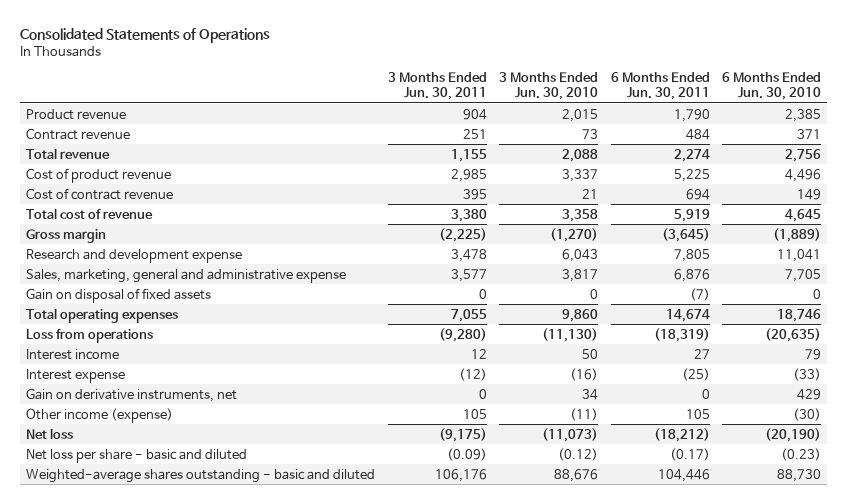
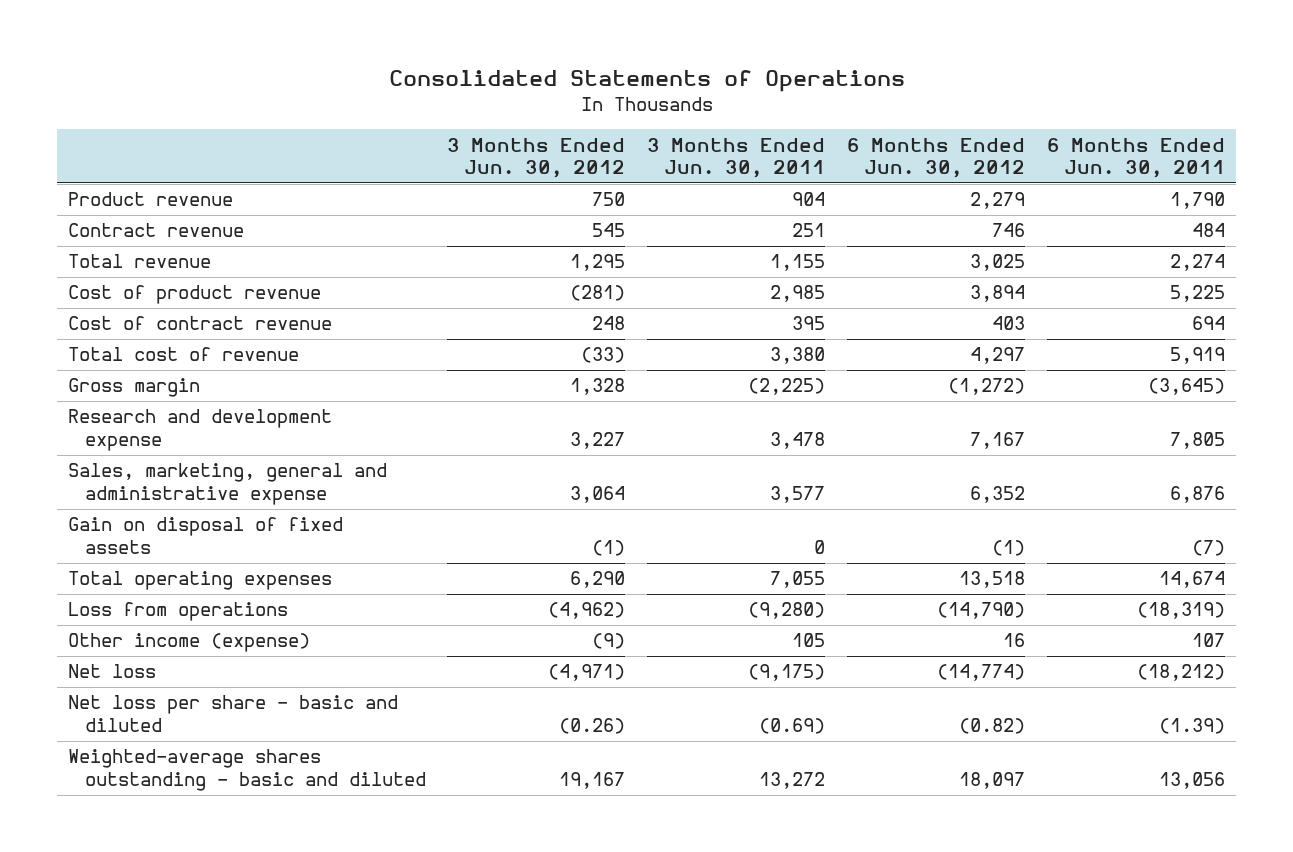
[499,72,599,101] 3 Months Ended Jun. 30, 2010 -> none
[721,72,821,101] 6 Months Ended Jun. 30, 2010 -> none
none -> [447,137,626,179] 3 Months Ended Jun. 30, 2012
none -> [847,137,1026,179] 6 Months Ended Jun. 30, 2012
[26,348,120,360] Interest income -> none
[26,368,126,383] Interest expense -> none
[26,387,238,402] Gain on derivative instruments, net -> none
[685,408,710,419] 105 -> [1191,633,1225,648] 107
[446,447,487,461] (0.09) -> [759,718,826,735] (0.69)
[669,447,710,461] (0.17) -> [1158,718,1225,735] (1.39)
[434,468,487,482] 106,176 -> [759,772,826,790] 13,272
[657,468,710,482] 104,446 -> [1158,772,1225,790] 13,056

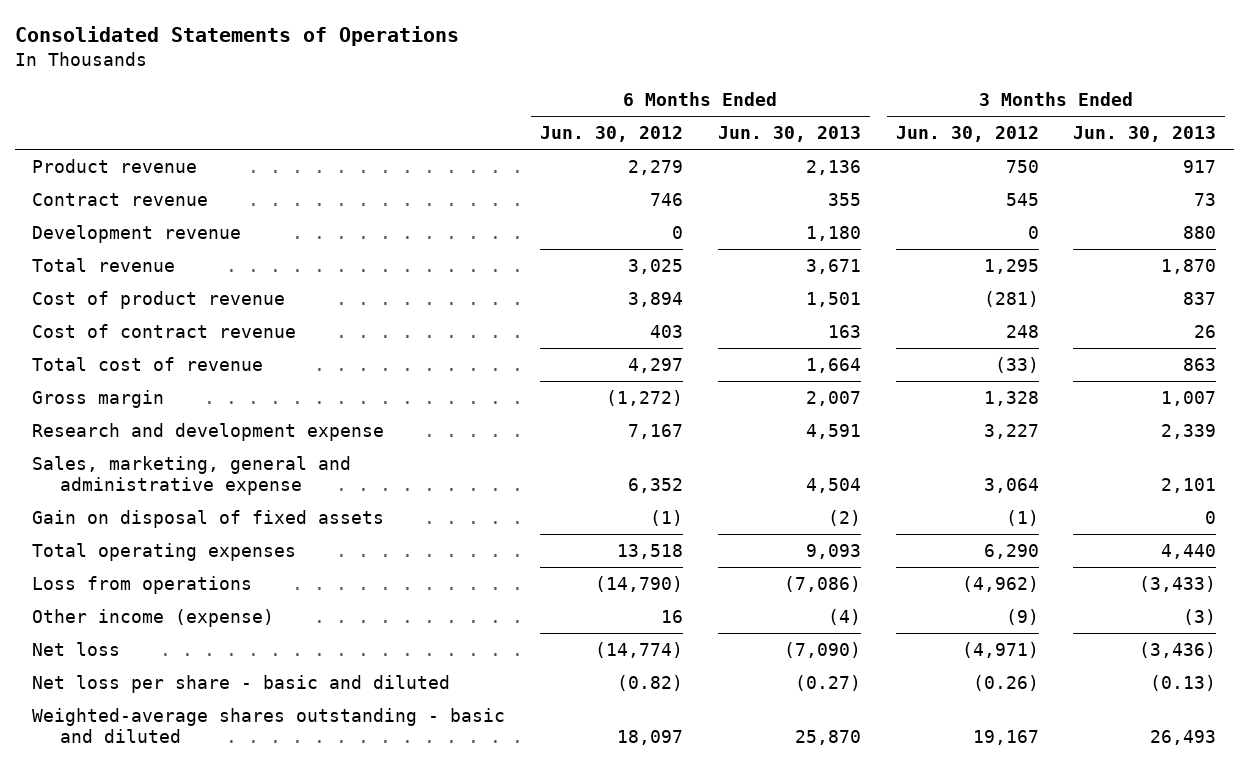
[647,137,826,179] 3 Months Ended Jun. 30, 2011 -> none
[1046,137,1225,179] 6 Months Ended Jun. 30, 2011 -> none
none -> [717,126,861,143] Jun. 30, 2013
none -> [1073,126,1217,143] Jun. 30, 2013
none -> [32,224,242,243] Development revenue

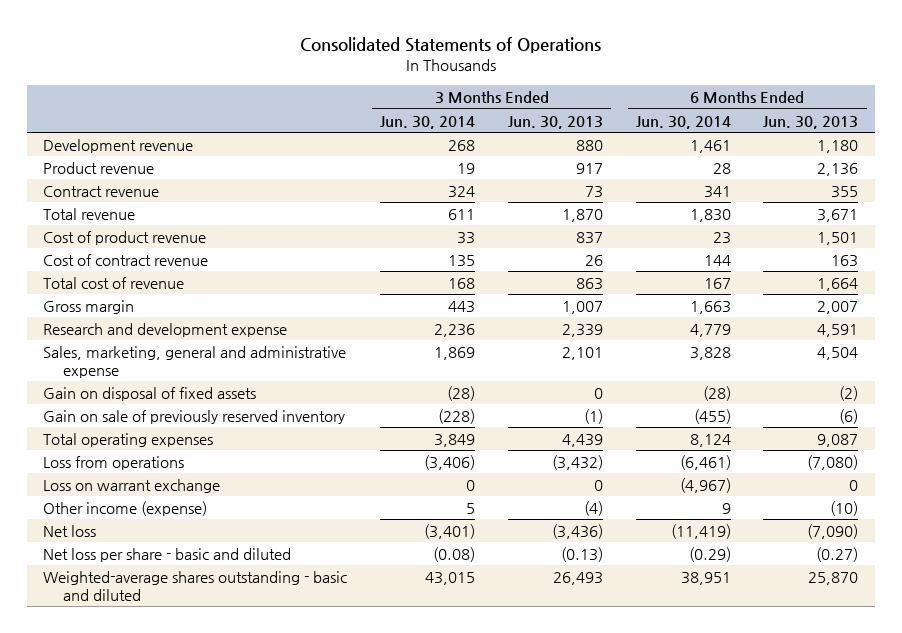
[540,126,684,143] Jun. 30, 2012 -> none
[895,126,1039,143] Jun. 30, 2012 -> none
none -> [380,115,476,129] Jun. 30, 2014
none -> [635,115,731,129] Jun. 30, 2014
[32,224,242,243] Development revenue -> [43,138,194,153] Development revenue
none -> [43,409,346,424] Gain on sale of previously reserved inventory
[805,543,861,559] 9,093 -> [817,433,859,447] 9,087
[1161,543,1217,559] 4,440 -> [561,433,603,447] 4,439
[783,575,861,592] (7,086) -> [807,454,859,470] (7,080)
[1139,575,1217,592] (3,433) -> [551,454,603,470] (3,432)
none -> [43,478,221,493] Loss on warrant exchange
[827,608,861,625] (4) -> [830,500,859,516] (10)
[1183,608,1217,625] (3) -> [583,500,603,516] (4)

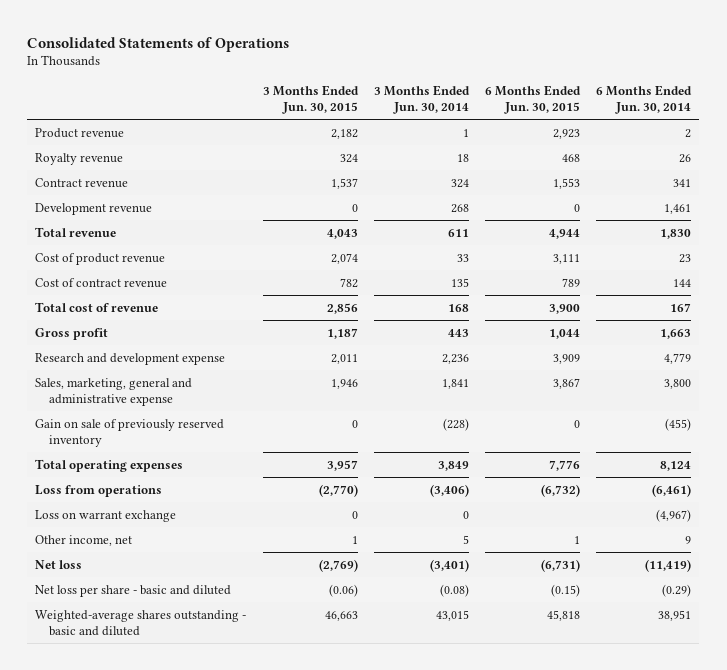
[507,115,603,129] Jun. 30, 2013 -> none
[763,115,859,129] Jun. 30, 2013 -> none
none -> [262,84,359,114] 3 Months Ended Jun. 30, 2015
none -> [485,84,582,114] 6 Months Ended Jun. 30, 2015
[457,162,476,174] 19 -> [462,128,469,137] 1
[712,162,731,174] 28 -> [685,128,692,138] 2
none -> [35,152,124,165] Royalty revenue
[43,138,194,153] Development revenue -> [35,202,153,215] Development revenue
[43,299,135,314] Gross margin -> [35,327,109,340] Gross profit
[43,386,257,401] Gain on disposal of fixed assets -> none
[434,346,476,360] 1,869 -> [441,378,469,389] 1,841
[689,346,731,360] 3,828 -> [664,378,692,389] 3,800
[43,500,208,516] Other income (expense) -> [35,534,133,546] Other income, net

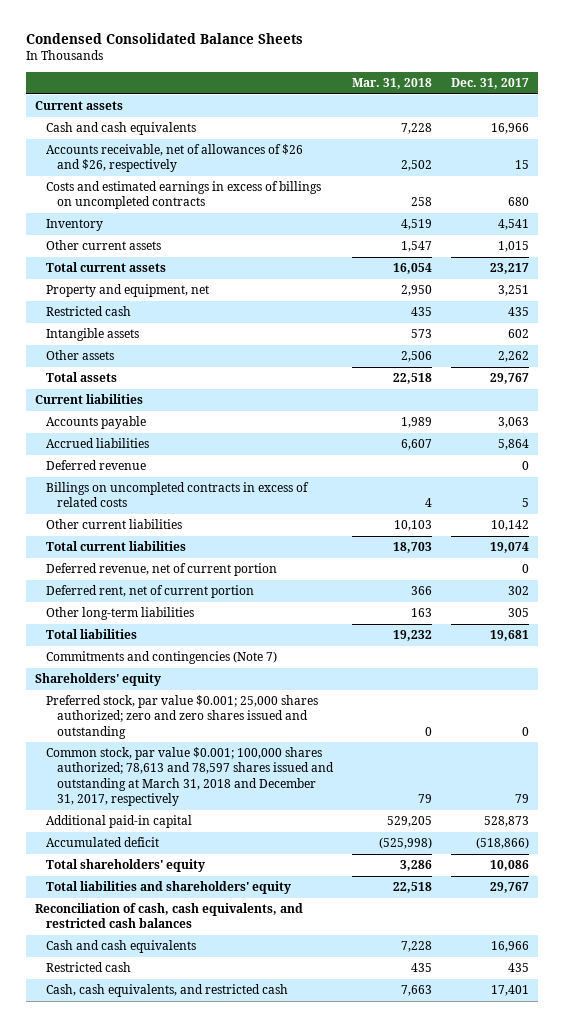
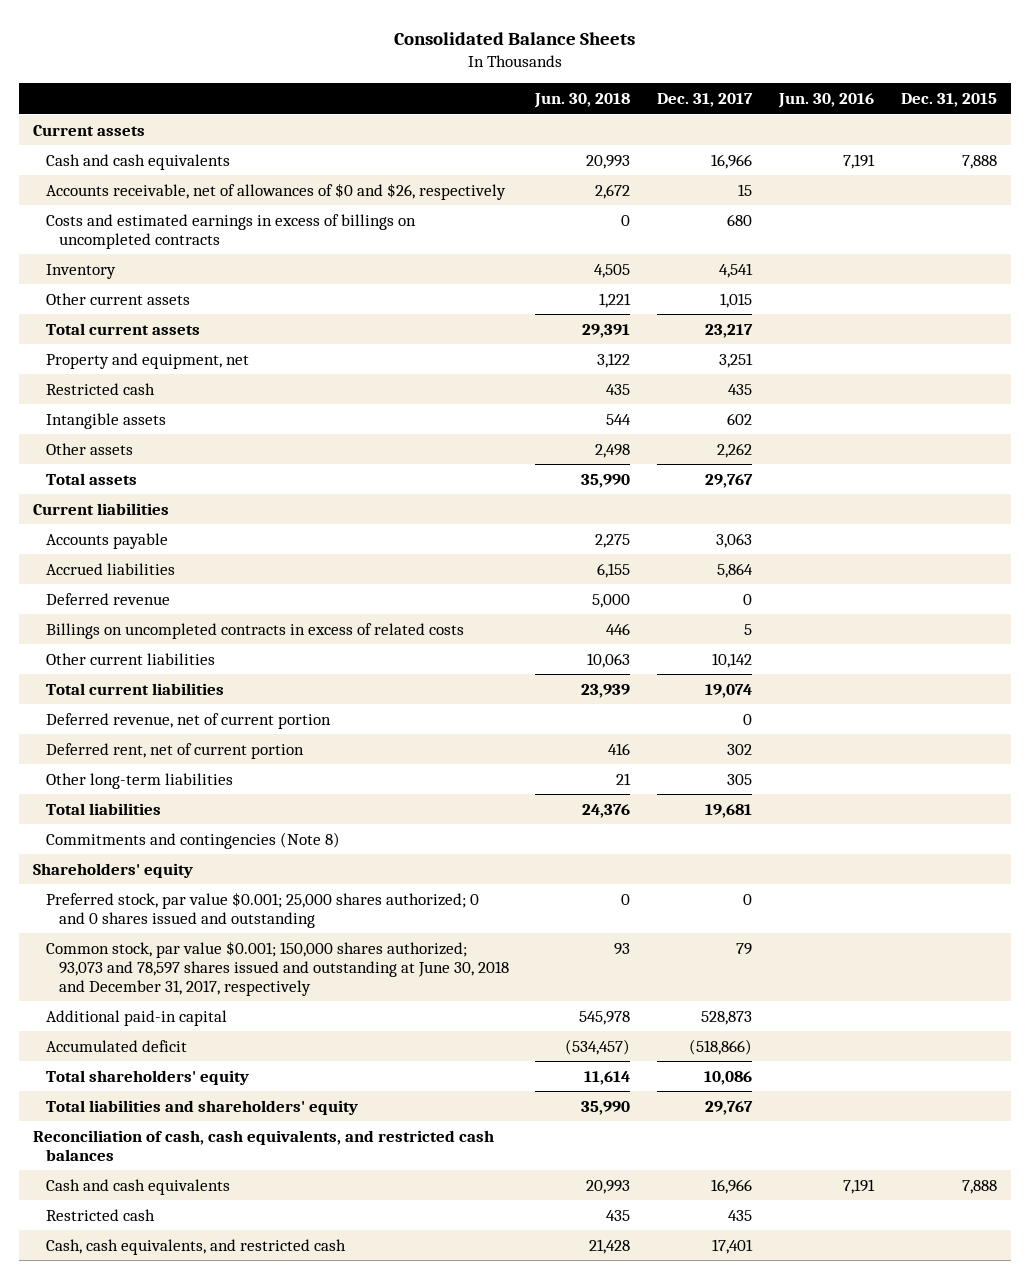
[25,33,303,45] Condensed Consolidated Balance Sheets -> [394,31,636,45] Consolidated Balance Sheets
[352,78,433,90] Mar. 31, 2018 -> none
none -> [534,92,631,108] Jun. 30, 2018
none -> [778,92,875,108] Jun. 30, 2016
none -> [901,92,998,107] Dec. 31, 2015
[46,144,304,173] Accounts receivable, net of allowances of $26 and $26, respectively -> [45,182,506,200] Accounts receivable, net of allowances of $0 and $26, respectively
[46,651,278,665] Commitments and contingencies (Note 7) -> [45,831,340,849] Commitments and contingencies (Note 8)
[46,695,319,739] Preferred stock, par value $0.001; 25,000 shares authorized; zero and zero shares issued and outstanding -> [45,891,479,928] Preferred stock, par value $0.001; 25,000 shares authorized; 0 and 0 shares issued and outstanding
[46,747,335,806] Common stock, par value $0.001; 100,000 shares authorized; 78,613 and 78,597 shares issued and outstanding at March 31, 2018 and December 31, 2017, respectively -> [45,940,509,996] Common stock, par value $0.001; 150,000 shares authorized; 93,073 and 78,597 shares issued and outstanding at June 30, 2018 and December 31, 2017, respectively

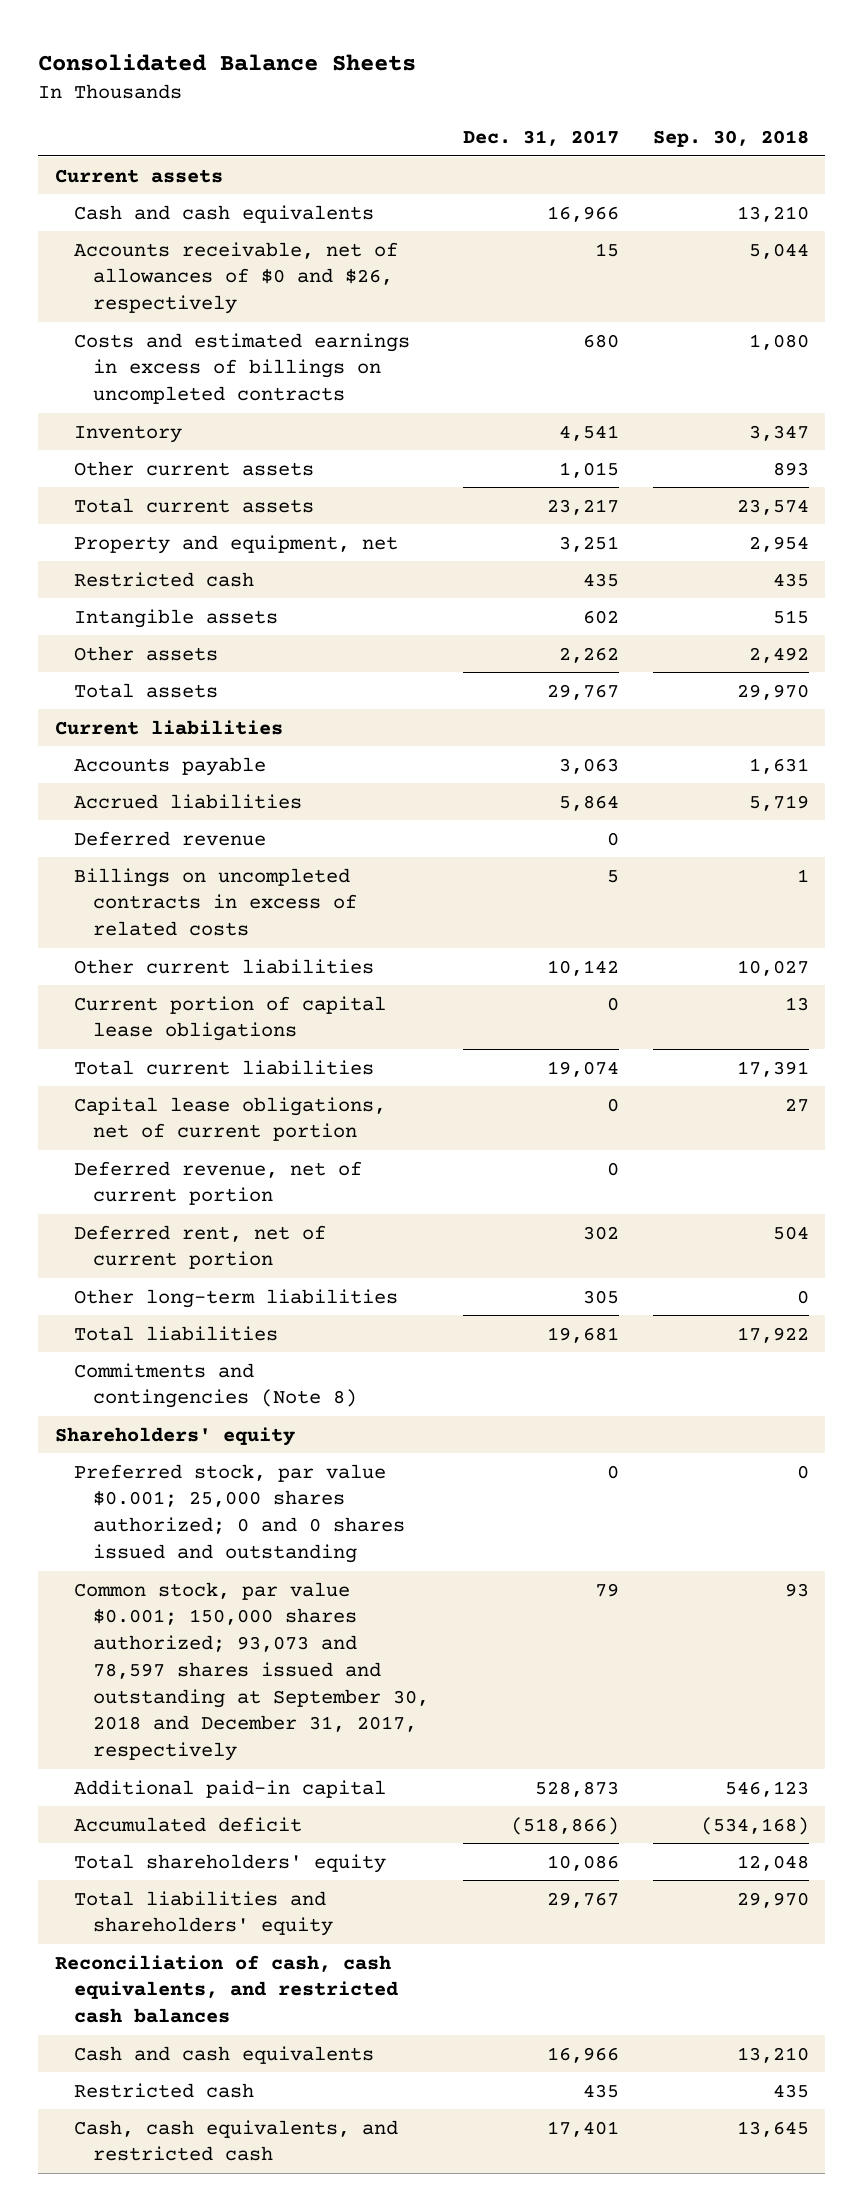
[534,92,631,108] Jun. 30, 2018 -> none
[778,92,875,108] Jun. 30, 2016 -> none
[901,92,998,107] Dec. 31, 2015 -> none
none -> [652,130,809,148] Sep. 30, 2018
none -> [73,995,386,1042] Current portion of capital lease obligations
none -> [73,1096,386,1142] Capital lease obligations, net of current portion
[45,940,509,996] Common stock, par value $0.001; 150,000 shares authorized; 93,073 and 78,597 shares issued and outstanding at June 30, 2018 and December 31, 2017, respectively -> [73,1581,430,1762] Common stock, par value $0.001; 150,000 shares authorized; 93,073 and 78,597 shares issued and outstanding at September 30, 2018 and December 31, 2017, respectively

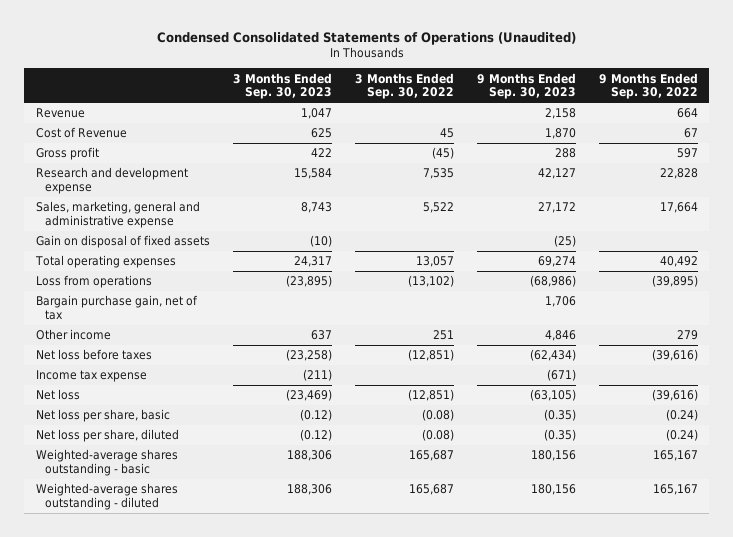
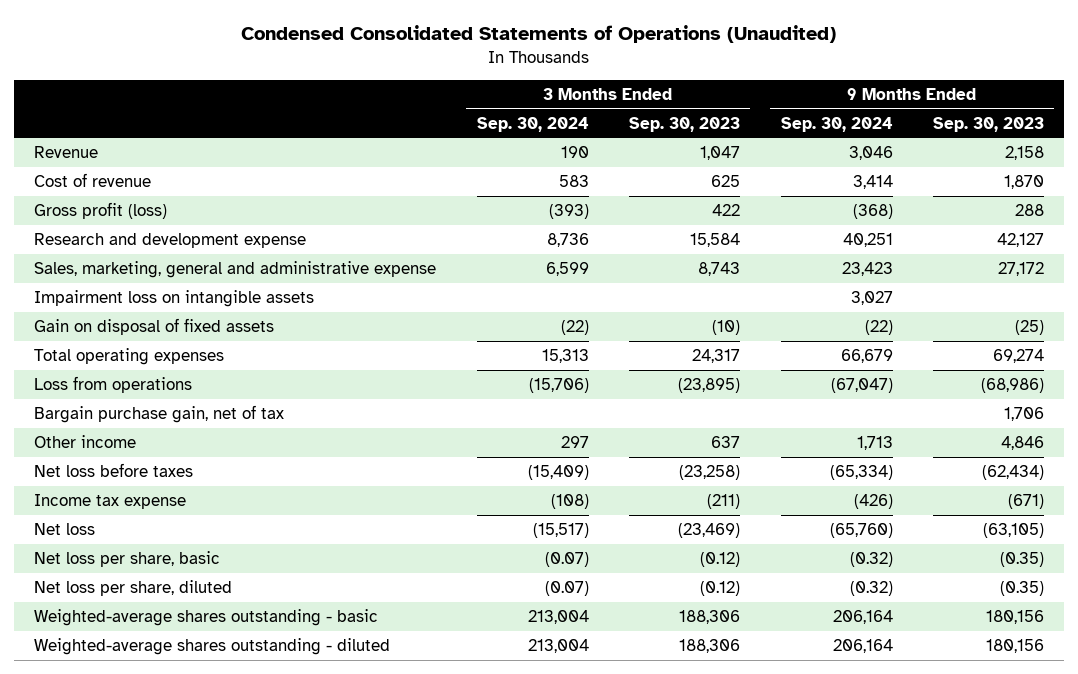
[354,72,454,100] 3 Months Ended Sep. 30, 2022 -> none
[598,72,698,100] 9 Months Ended Sep. 30, 2022 -> none
none -> [476,116,589,132] Sep. 30, 2024
none -> [780,116,893,132] Sep. 30, 2024
[35,127,127,139] Cost of Revenue -> [34,173,152,188] Cost of revenue
[35,147,99,161] Gross profit -> [34,202,168,220] Gross profit (loss)
none -> [34,290,315,308] Impairment loss on intangible assets

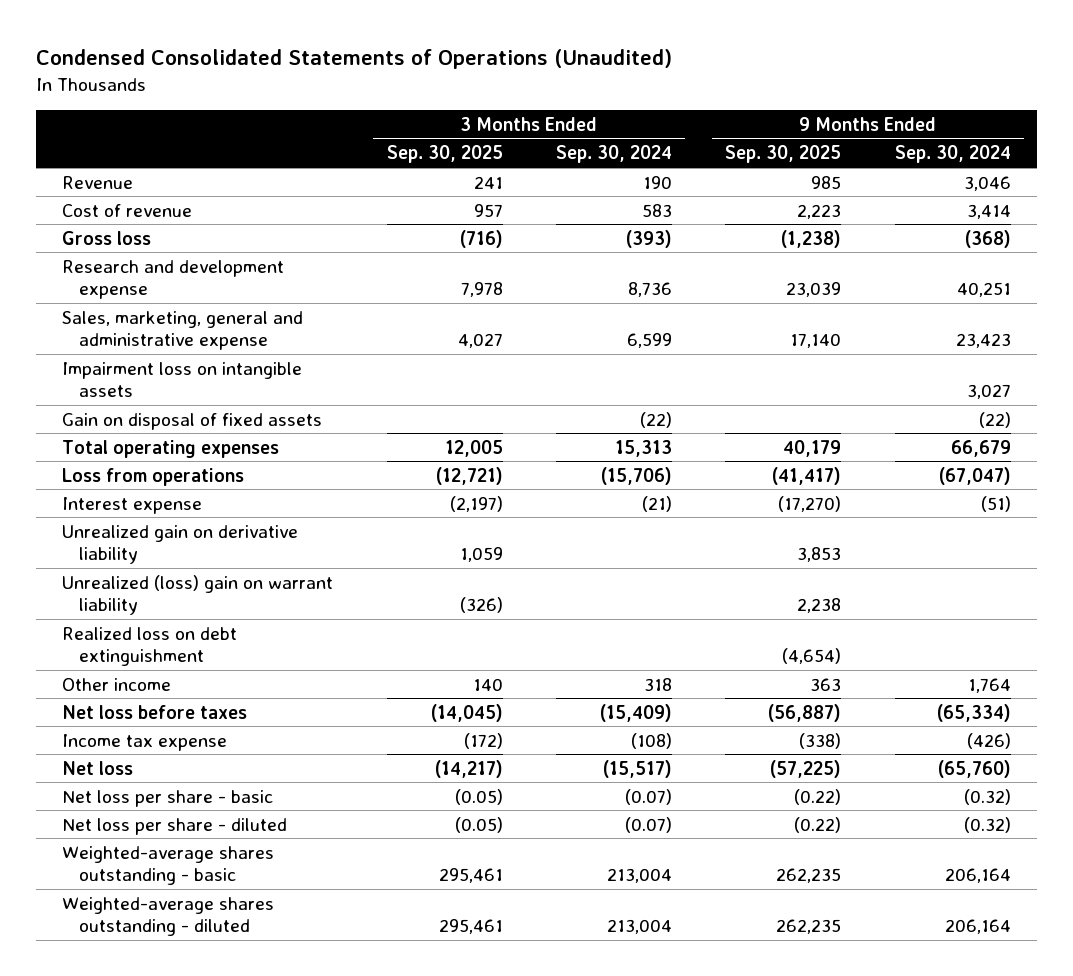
[629,116,741,132] Sep. 30, 2023 -> none
[933,116,1045,132] Sep. 30, 2023 -> none
none -> [386,145,503,164] Sep. 30, 2025
none -> [725,145,842,164] Sep. 30, 2025
[34,202,168,220] Gross profit (loss) -> [62,230,152,245] Gross loss
[34,405,285,424] Bargain purchase gain, net of tax -> none
none -> [62,496,203,514] Interest expense
none -> [62,524,299,565] Unrealized gain on derivative liability
none -> [62,574,334,616] Unrealized (loss) gain on warrant liability
none -> [62,626,238,667] Realized loss on debt extinguishment
[560,436,589,449] 297 -> [644,677,673,691] 318
[856,436,893,451] 1,713 -> [967,677,1011,693] 1,764
[34,551,221,568] Net loss per share, basic -> [62,789,274,807] Net loss per share - basic
[34,580,233,597] Net loss per share, diluted -> [62,817,288,835] Net loss per share - diluted

